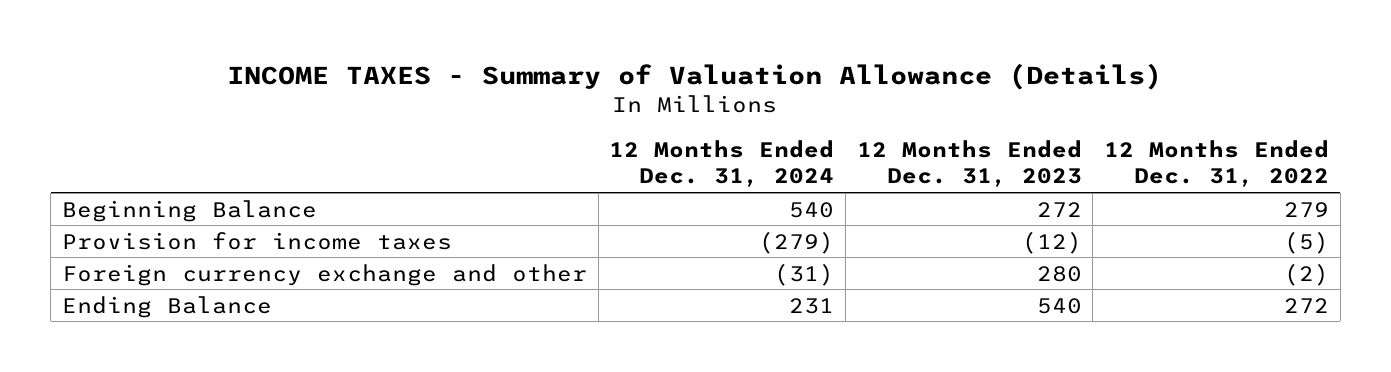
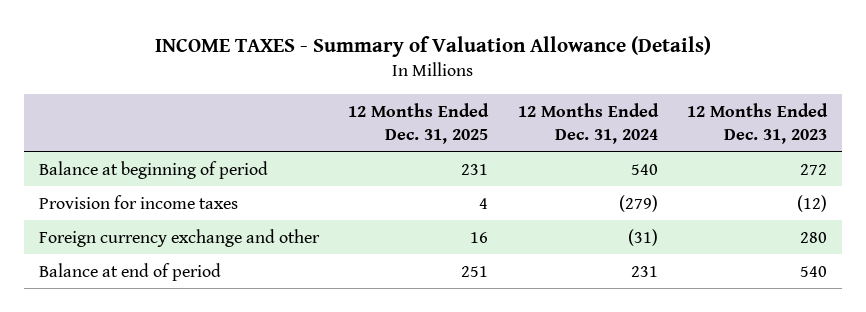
[1104,139,1330,188] 12 Months Ended Dec. 31, 2022 -> none
none -> [348,102,490,144] 12 Months Ended Dec. 31, 2025
[61,199,317,222] Beginning Balance -> [38,160,268,179] Balance at beginning of period
[61,295,272,318] Ending Balance -> [38,262,221,281] Balance at end of period

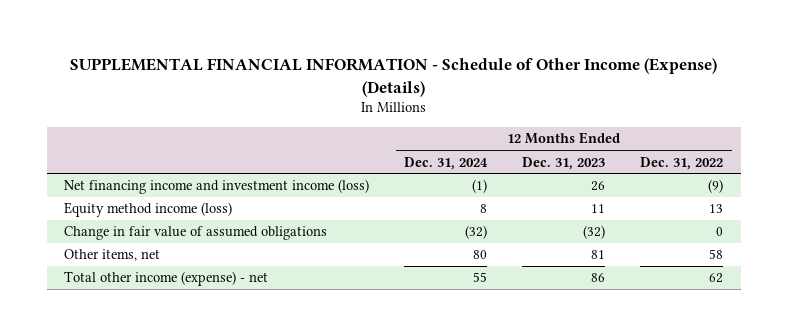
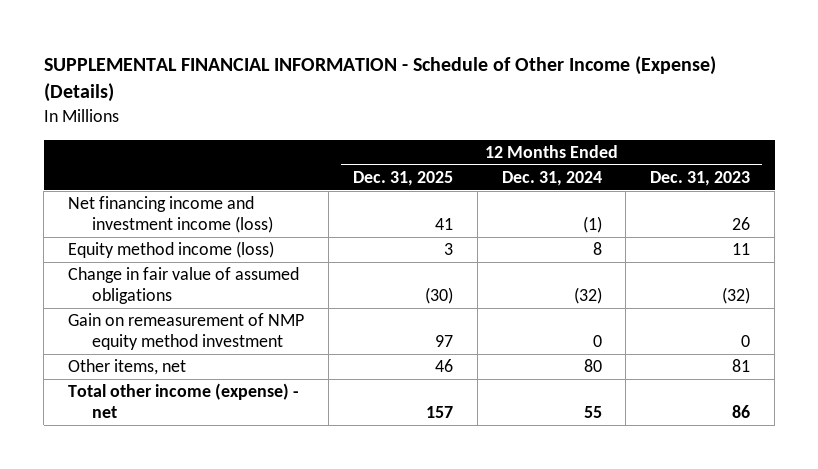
[640,156,724,170] Dec. 31, 2022 -> none
none -> [352,170,453,186] Dec. 31, 2025
none -> [68,313,305,351] Gain on remeasurement of NMP equity method investment

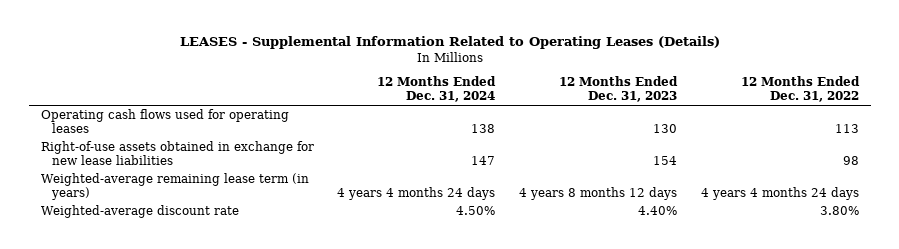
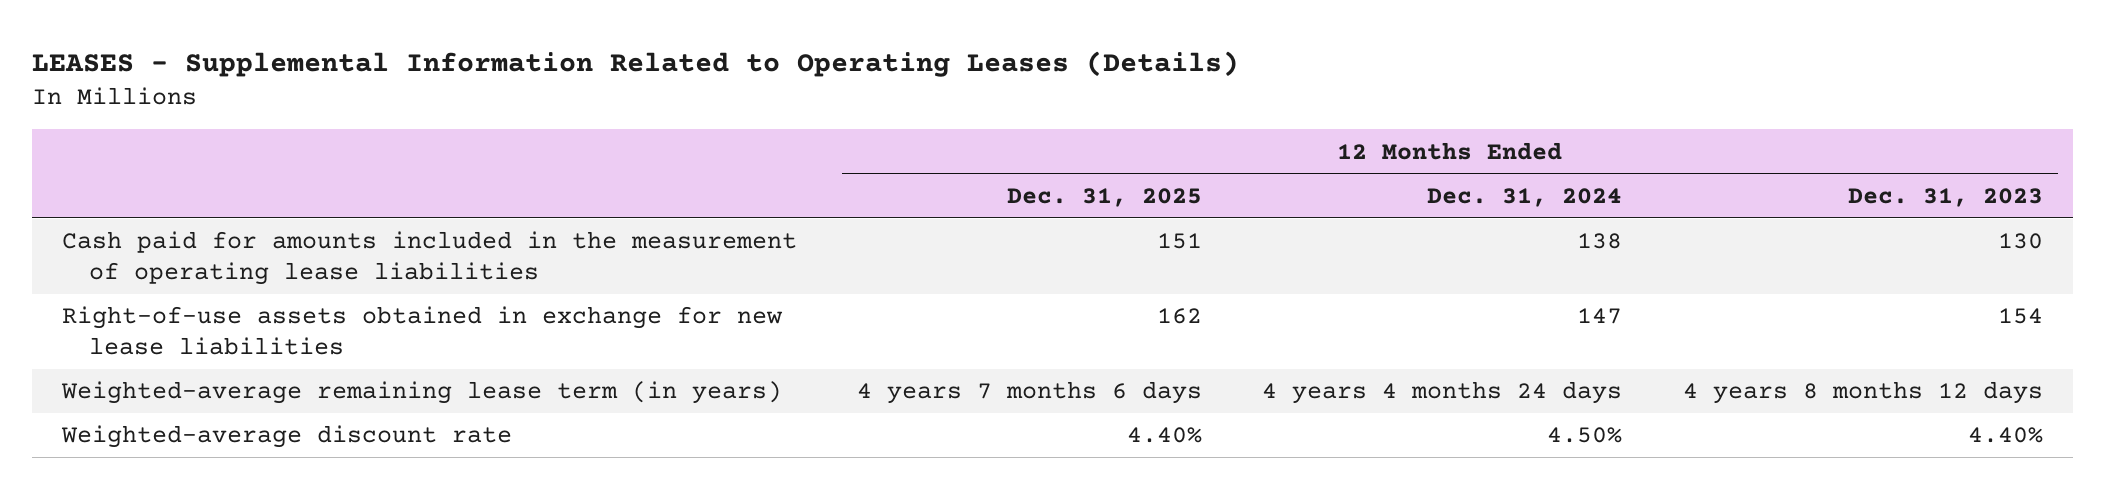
[740,76,860,103] 12 Months Ended Dec. 31, 2022 -> none
none -> [1007,187,1203,207] Dec. 31, 2025
[40,109,289,134] Operating cash flows used for operating leases -> [62,231,798,286] Cash paid for amounts included in the measurement of operating lease liabilities

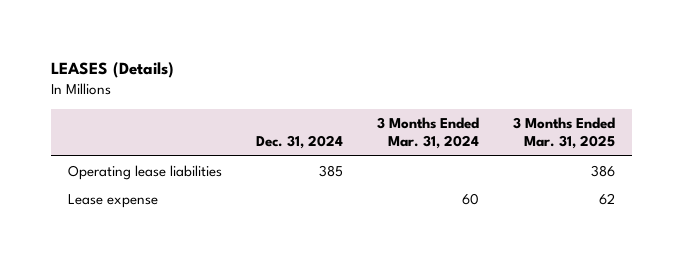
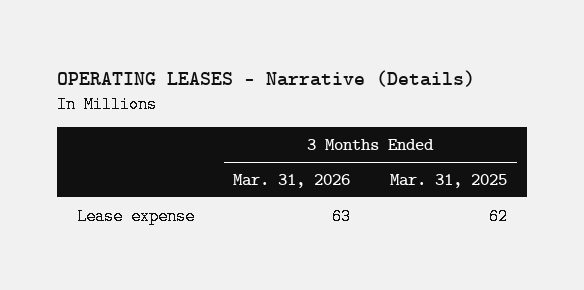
[50,62,174,79] LEASES (Details) -> [57,70,476,88] OPERATING LEASES - Narrative (Details)
[256,135,344,150] Dec. 31, 2024 -> none
[377,117,480,150] 3 Months Ended Mar. 31, 2024 -> none
none -> [233,174,351,189] Mar. 31, 2026
[68,165,223,181] Operating lease liabilities -> none

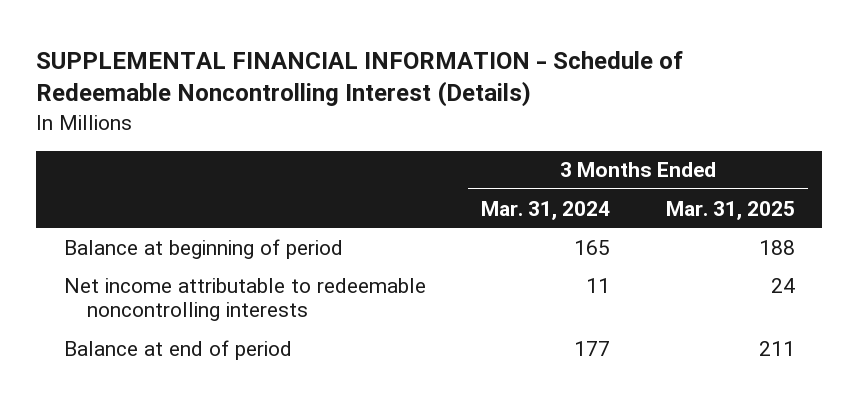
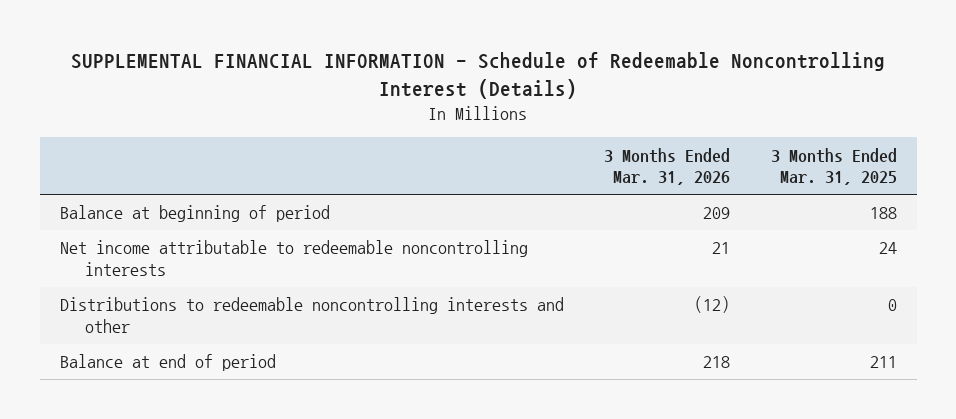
[481,200,611,220] Mar. 31, 2024 -> none
none -> [604,147,731,186] 3 Months Ended Mar. 31, 2026
none -> [59,297,564,334] Distributions to redeemable noncontrolling interests and other

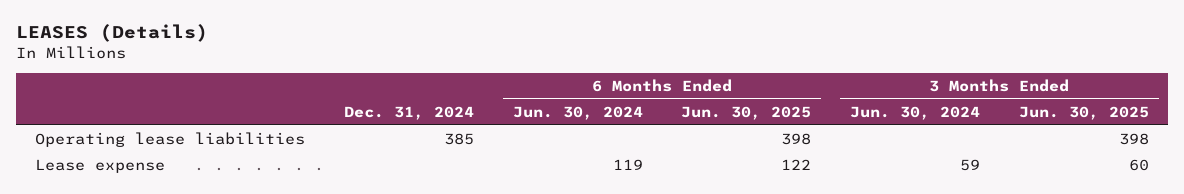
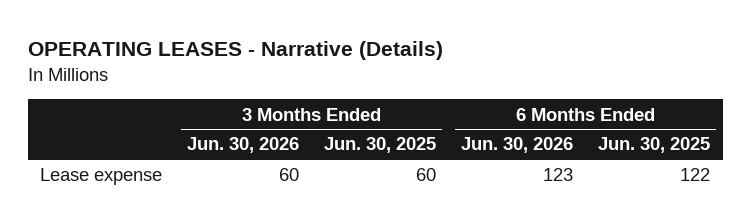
[15,24,208,43] LEASES (Details) -> [27,41,443,61] OPERATING LEASES - Narrative (Details)
[343,105,474,120] Dec. 31, 2024 -> none
[512,105,643,120] Jun. 30, 2024 -> none
[850,105,981,120] Jun. 30, 2024 -> none
none -> [187,137,300,154] Jun. 30, 2026
none -> [461,137,574,154] Jun. 30, 2026
[34,132,305,148] Operating lease liabilities -> none

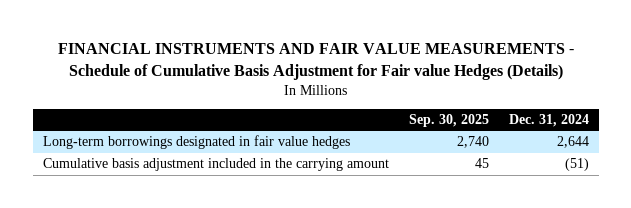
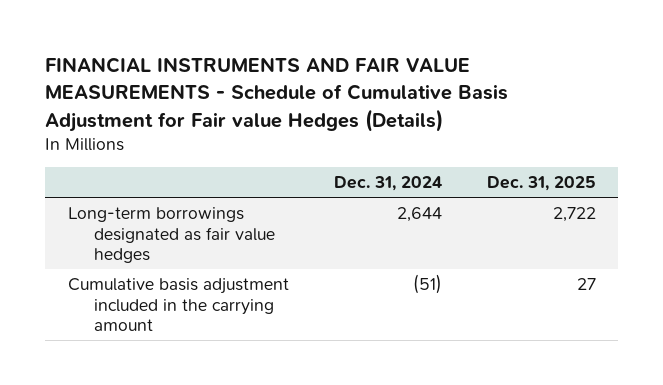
[408,113,489,127] Sep. 30, 2025 -> none
none -> [486,176,596,192] Dec. 31, 2025
[42,135,350,150] Long-term borrowings designated in fair value hedges -> [67,206,276,264] Long-term borrowings designated as fair value hedges

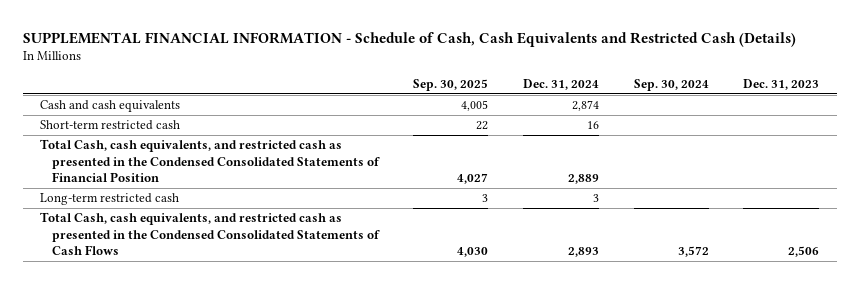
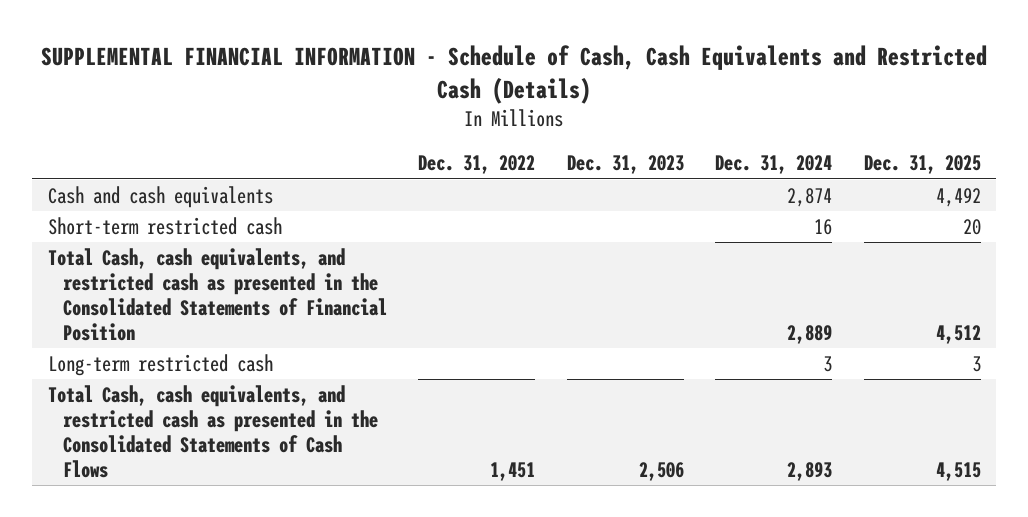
[413,78,489,91] Sep. 30, 2025 -> none
[633,78,709,91] Sep. 30, 2024 -> none
none -> [418,155,536,175] Dec. 31, 2022
none -> [863,155,981,175] Dec. 31, 2025
[40,139,380,182] Total Cash, cash equivalents, and restricted cash as presented in the Condensed Consolidated Statements of Financial Position -> [47,248,387,341] Total Cash, cash equivalents, and restricted cash as presented in the Consolidated Statements of Financial Position
[40,212,380,255] Total Cash, cash equivalents, and restricted cash as presented in the Condensed Consolidated Statements of Cash Flows -> [47,385,378,478] Total Cash, cash equivalents, and restricted cash as presented in the Consolidated Statements of Cash Flows

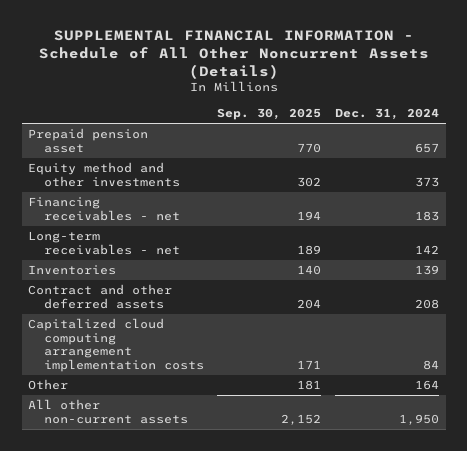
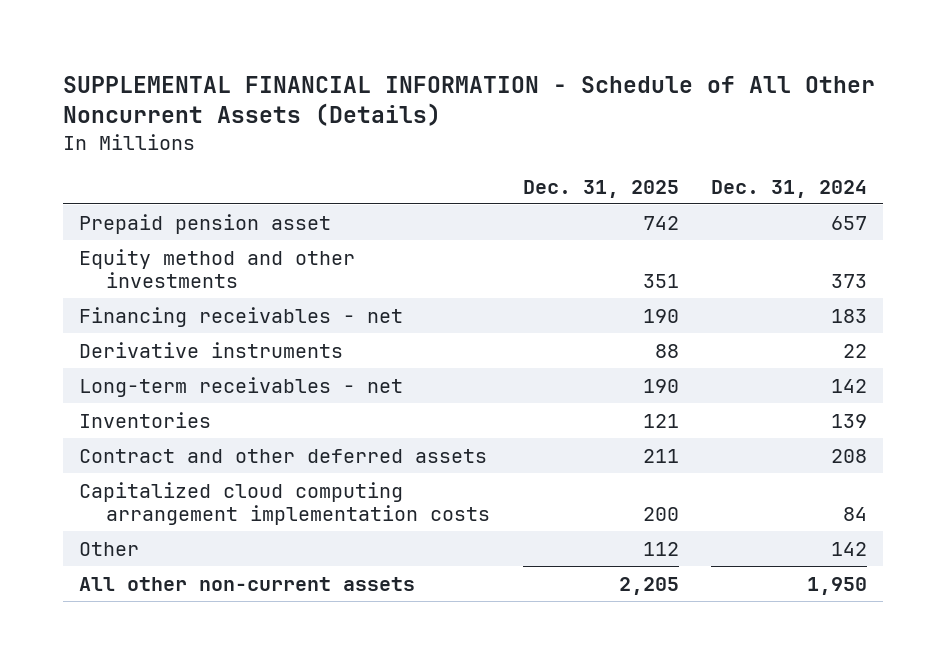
[217,108,322,121] Sep. 30, 2025 -> none
none -> [522,179,679,198] Dec. 31, 2025
none -> [79,341,344,358] Derivative instruments
[414,380,439,391] 164 -> [830,541,867,556] 142

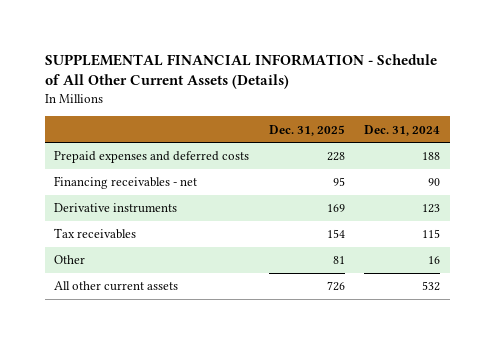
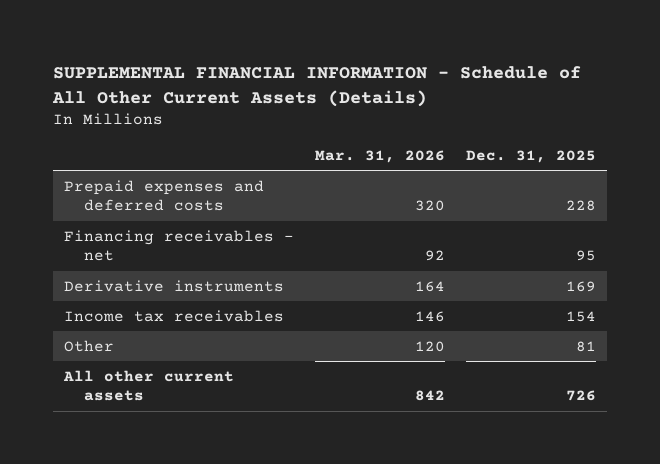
[364,124,441,136] Dec. 31, 2024 -> none
none -> [314,150,445,164] Mar. 31, 2026
[54,228,137,240] Tax receivables -> [63,309,284,322] Income tax receivables

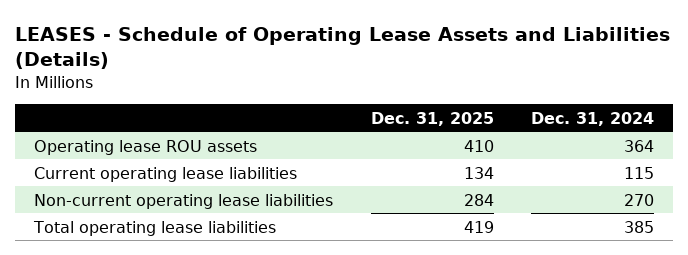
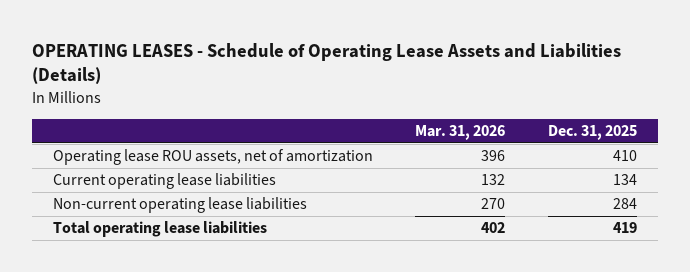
[15,26,671,69] LEASES - Schedule of Operating Lease Assets and Liabilities (Details) -> [31,42,621,85] OPERATING LEASES - Schedule of Operating Lease Assets and Liabilities (Details)
[530,111,654,126] Dec. 31, 2024 -> none
none -> [415,125,506,141] Mar. 31, 2026
[34,139,258,155] Operating lease ROU assets -> [53,149,374,166] Operating lease ROU assets, net of amortization

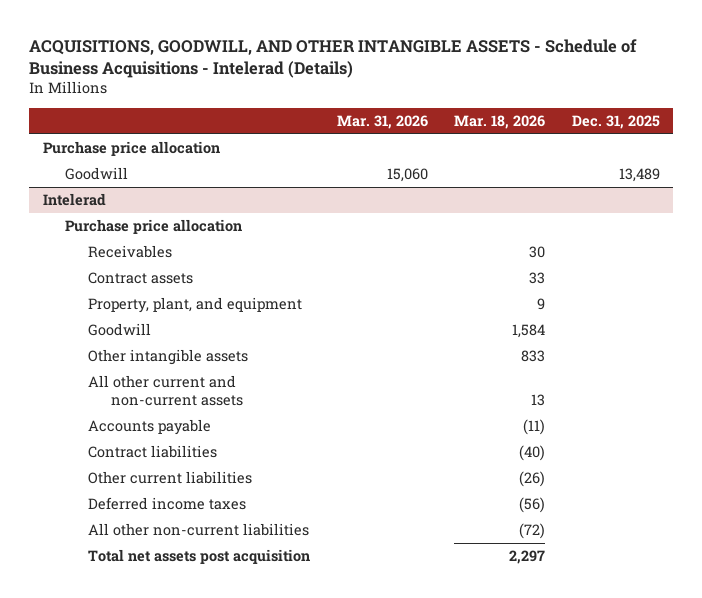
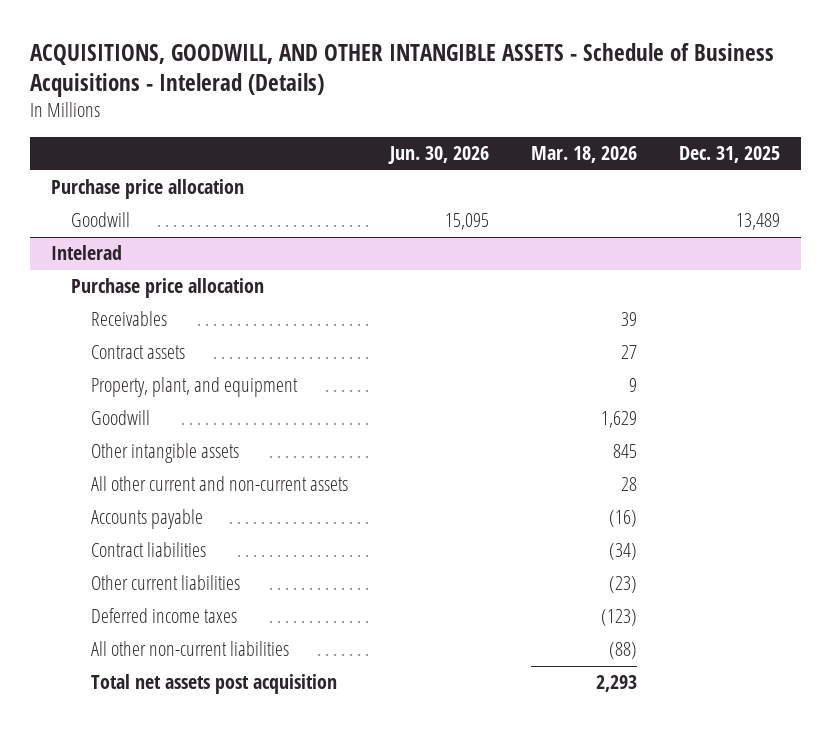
[336,115,428,130] Mar. 31, 2026 -> none
none -> [388,146,490,165] Jun. 30, 2026
[529,246,546,259] 30 -> [621,312,638,327] 39
[529,272,546,285] 33 -> [621,345,638,360] 27
[512,324,546,339] 1,584 -> [601,411,638,429] 1,629
[521,350,546,363] 833 -> [613,444,638,459] 845
[531,393,546,406] 13 -> [621,477,638,492] 28
[523,419,546,436] (11) -> [609,510,638,528] (16)
[519,445,546,462] (40) -> [609,543,638,561] (34)
[519,471,546,488] (26) -> [609,576,638,594] (23)
[519,497,546,514] (56) -> [601,609,638,627] (123)
[519,523,546,540] (72) -> [609,642,638,660] (88)
[509,550,546,565] 2,297 -> [596,675,638,693] 2,293

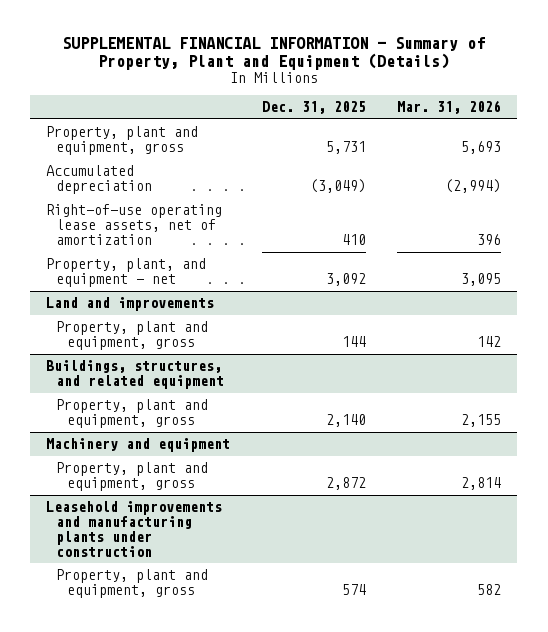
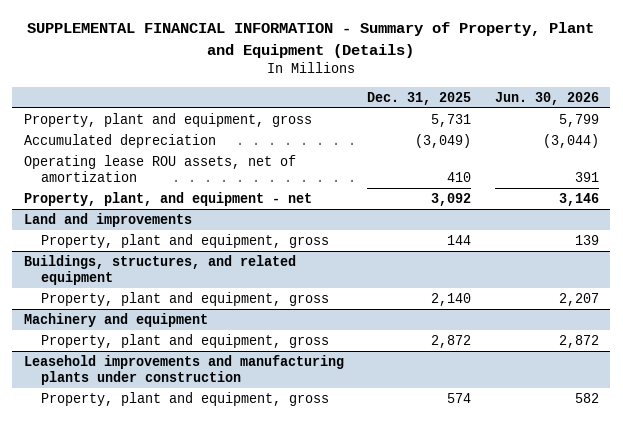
[397,100,502,115] Mar. 31, 2026 -> none
none -> [494,91,599,105] Jun. 30, 2026
[46,204,223,246] Right-of-use operating lease assets, net of amortization -> [23,154,296,182] Operating lease ROU assets, net of amortization

